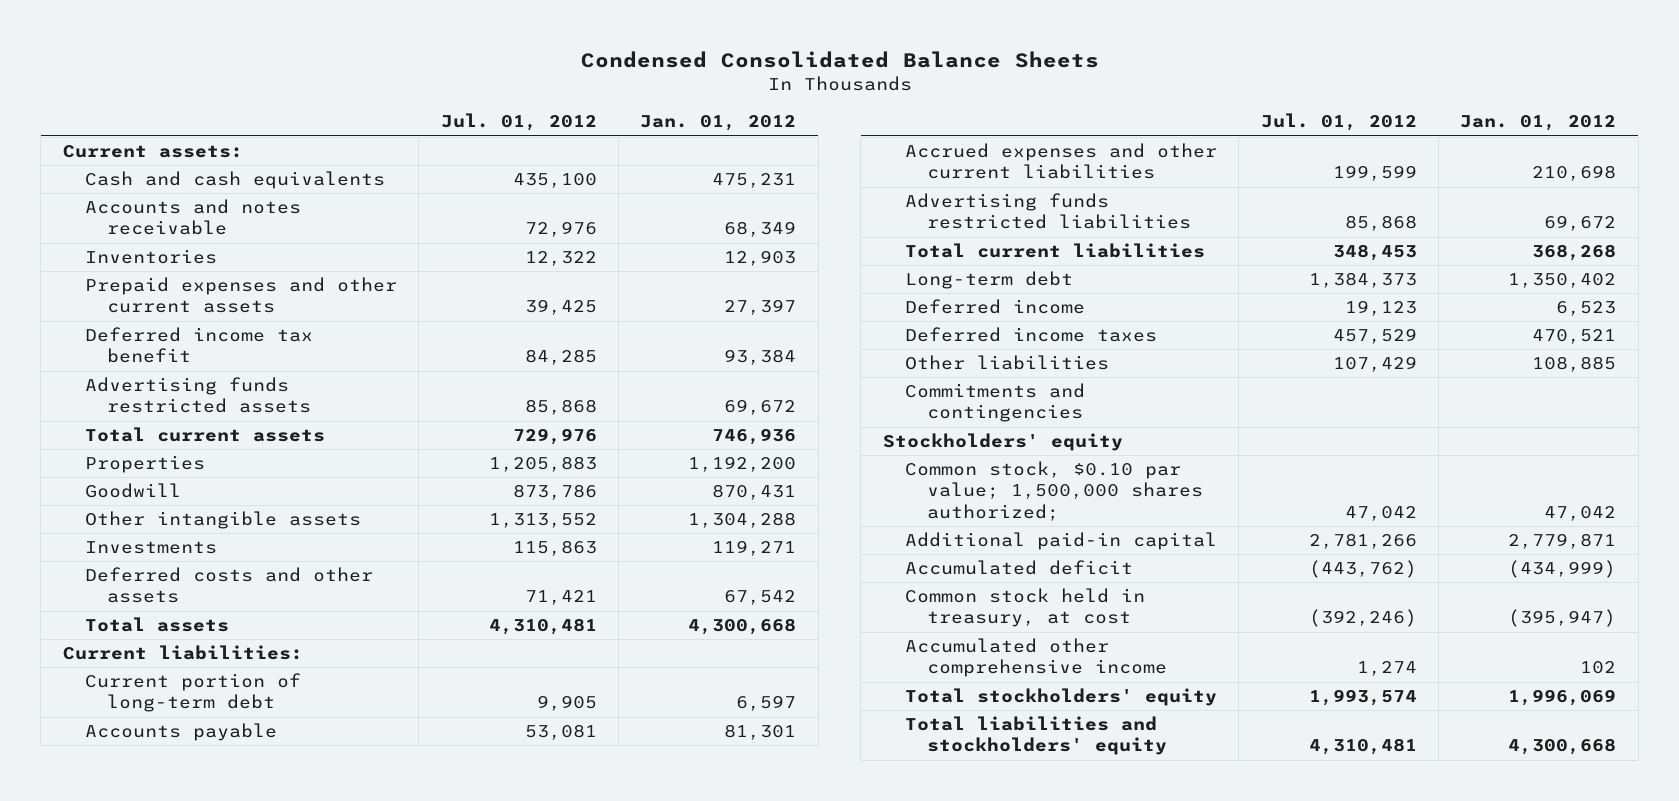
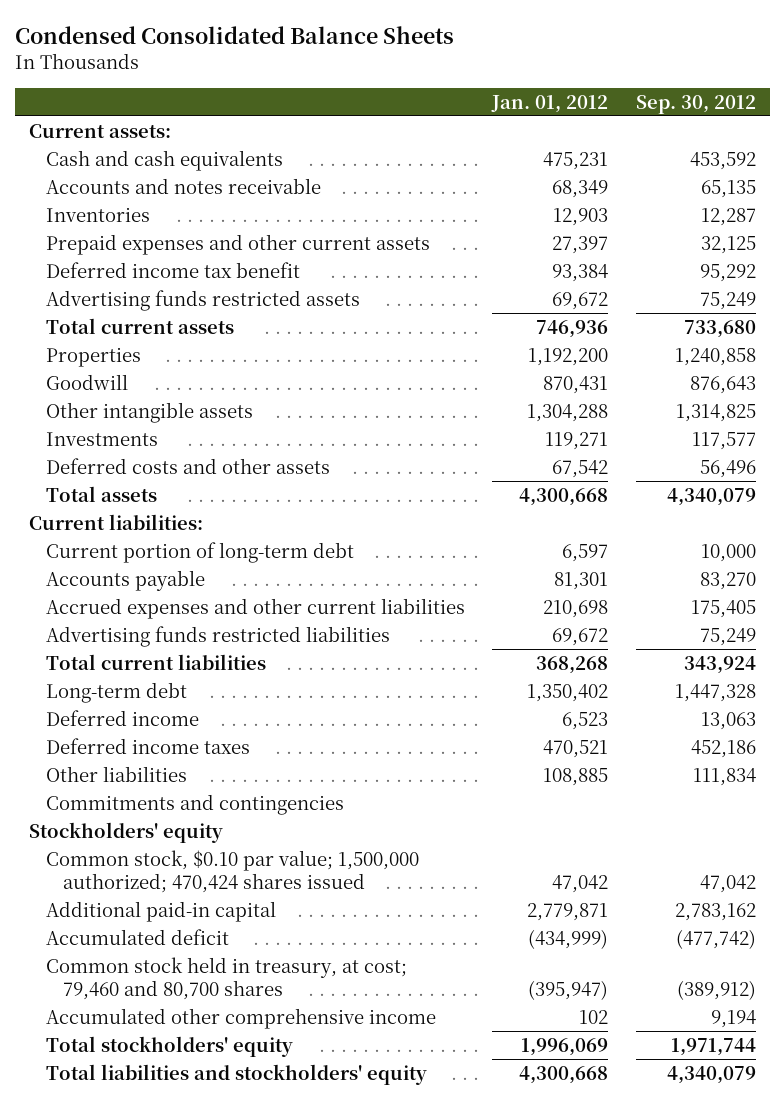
[440,113,597,132] Jul. 01, 2012 -> none
none -> [635,94,756,114] Sep. 30, 2012
[904,461,1204,521] Common stock, $0.10 par value; 1,500,000 shares authorized; -> [45,849,419,893] Common stock, $0.10 par value; 1,500,000 authorized; 470,424 shares issued
[904,588,1145,628] Common stock held in treasury, at cost -> [45,956,407,1000] Common stock held in treasury, at cost; 79,460 and 80,700 shares

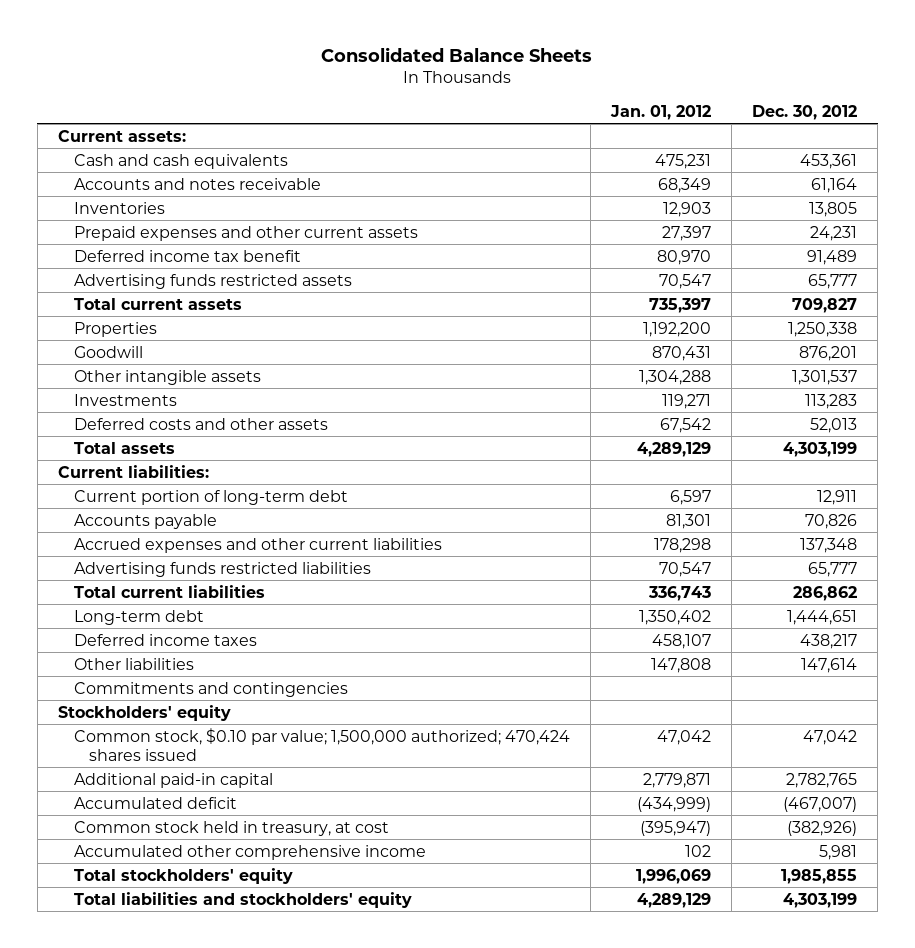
[14,25,454,44] Condensed Consolidated Balance Sheets -> [321,46,593,62] Consolidated Balance Sheets
[635,94,756,114] Sep. 30, 2012 -> none
none -> [752,104,858,120] Dec. 30, 2012
[552,263,609,282] 93,384 -> [656,249,711,265] 80,970
[552,291,609,310] 69,672 -> [658,273,711,289] 70,547
[536,319,609,338] 746,936 -> [648,297,711,313] 735,397
[519,487,609,506] 4,300,668 -> [636,441,711,457] 4,289,129
[543,599,609,618] 210,698 -> [653,537,711,553] 178,298
[552,627,609,646] 69,672 -> [658,561,711,577] 70,547
[536,655,609,674] 368,268 -> [647,585,711,601] 336,743
[45,709,199,726] Deferred income -> none
[543,739,609,758] 470,521 -> [651,633,711,649] 458,107
[543,767,609,786] 108,885 -> [650,657,711,673] 147,808
[45,956,407,1000] Common stock held in treasury, at cost; 79,460 and 80,700 shares -> [73,820,389,836] Common stock held in treasury, at cost
[519,1065,609,1084] 4,300,668 -> [636,892,711,908] 4,289,129

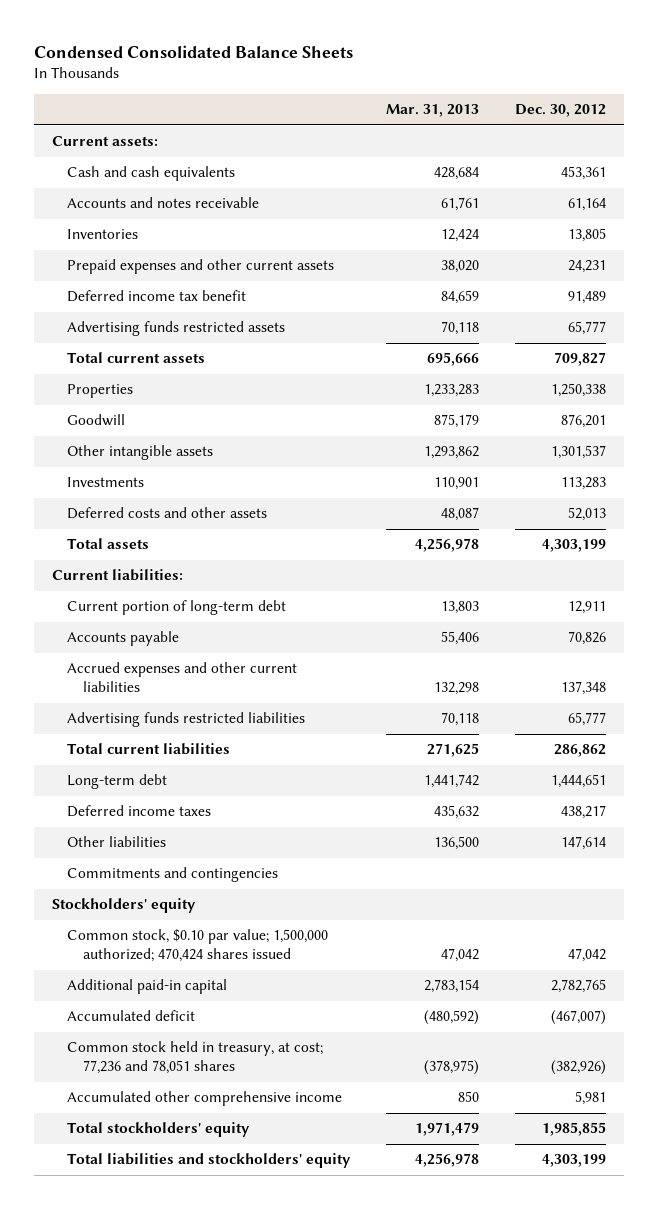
[321,46,593,62] Consolidated Balance Sheets -> [34,44,354,58] Condensed Consolidated Balance Sheets
[609,104,711,120] Jan. 01, 2012 -> none
none -> [386,104,480,118] Mar. 31, 2013
[73,820,389,836] Common stock held in treasury, at cost -> [67,1041,324,1075] Common stock held in treasury, at cost; 77,236 and 78,051 shares

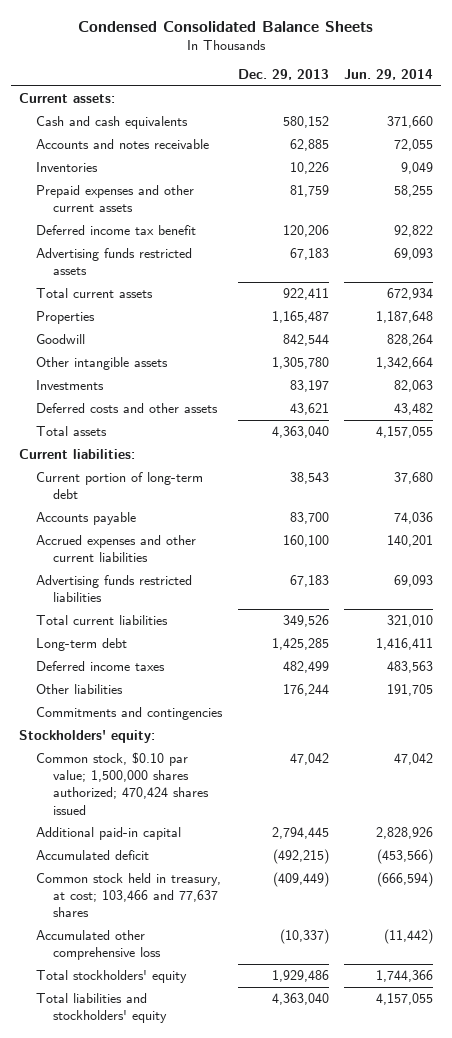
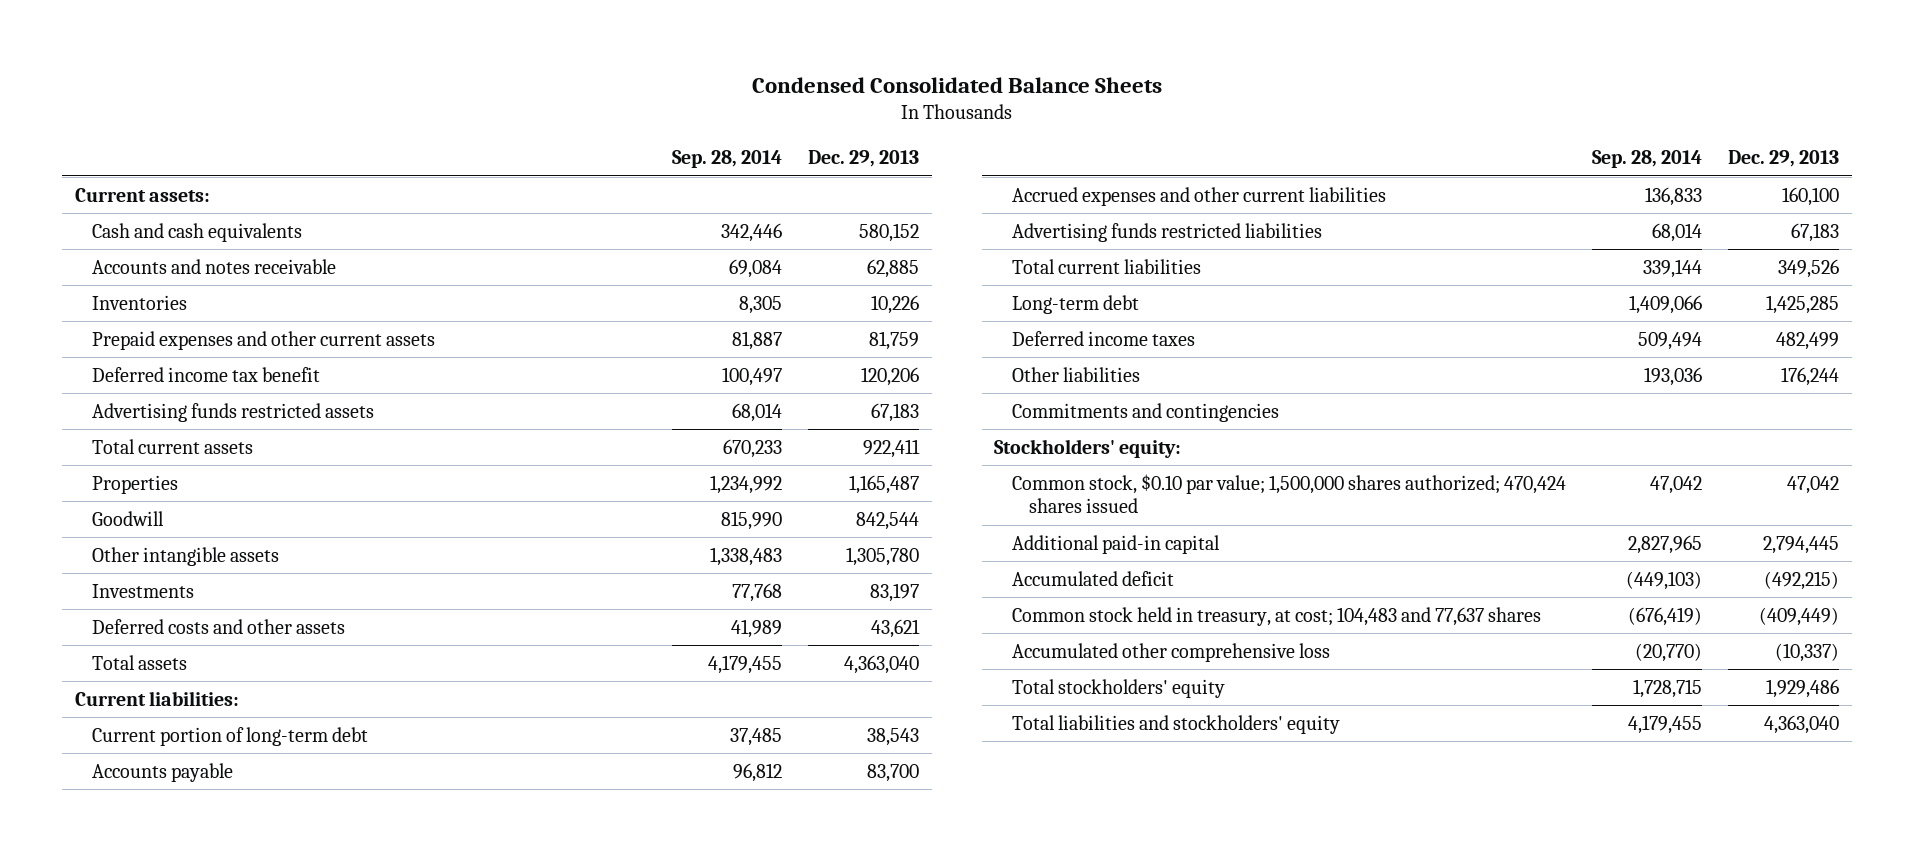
[344,68,434,80] Jun. 29, 2014 -> none
none -> [672,150,783,169] Sep. 28, 2014
[35,873,221,918] Common stock held in treasury, at cost; 103,466 and 77,637 shares -> [1011,606,1541,626] Common stock held in treasury, at cost; 104,483 and 77,637 shares

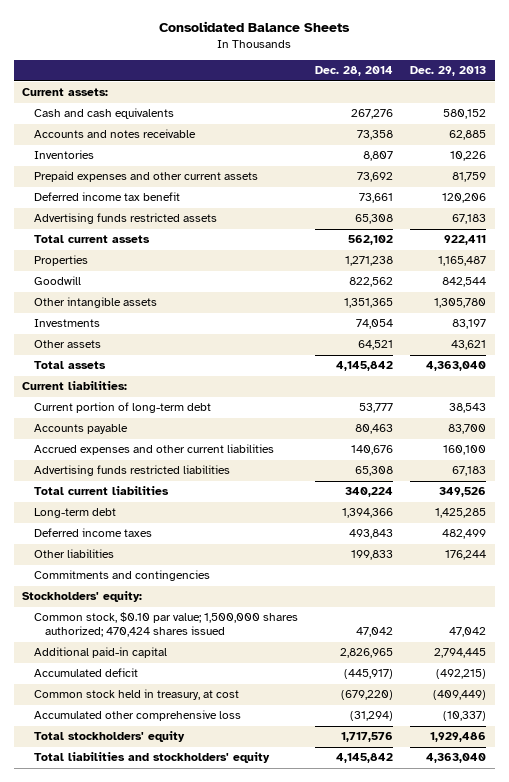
[751,76,1162,93] Condensed Consolidated Balance Sheets -> [159,21,351,33] Consolidated Balance Sheets
[672,150,783,169] Sep. 28, 2014 -> none
none -> [315,66,394,77] Dec. 28, 2014
[92,618,346,634] Deferred costs and other assets -> [33,340,101,349] Other assets
[1011,606,1541,626] Common stock held in treasury, at cost; 104,483 and 77,637 shares -> [33,689,239,701] Common stock held in treasury, at cost

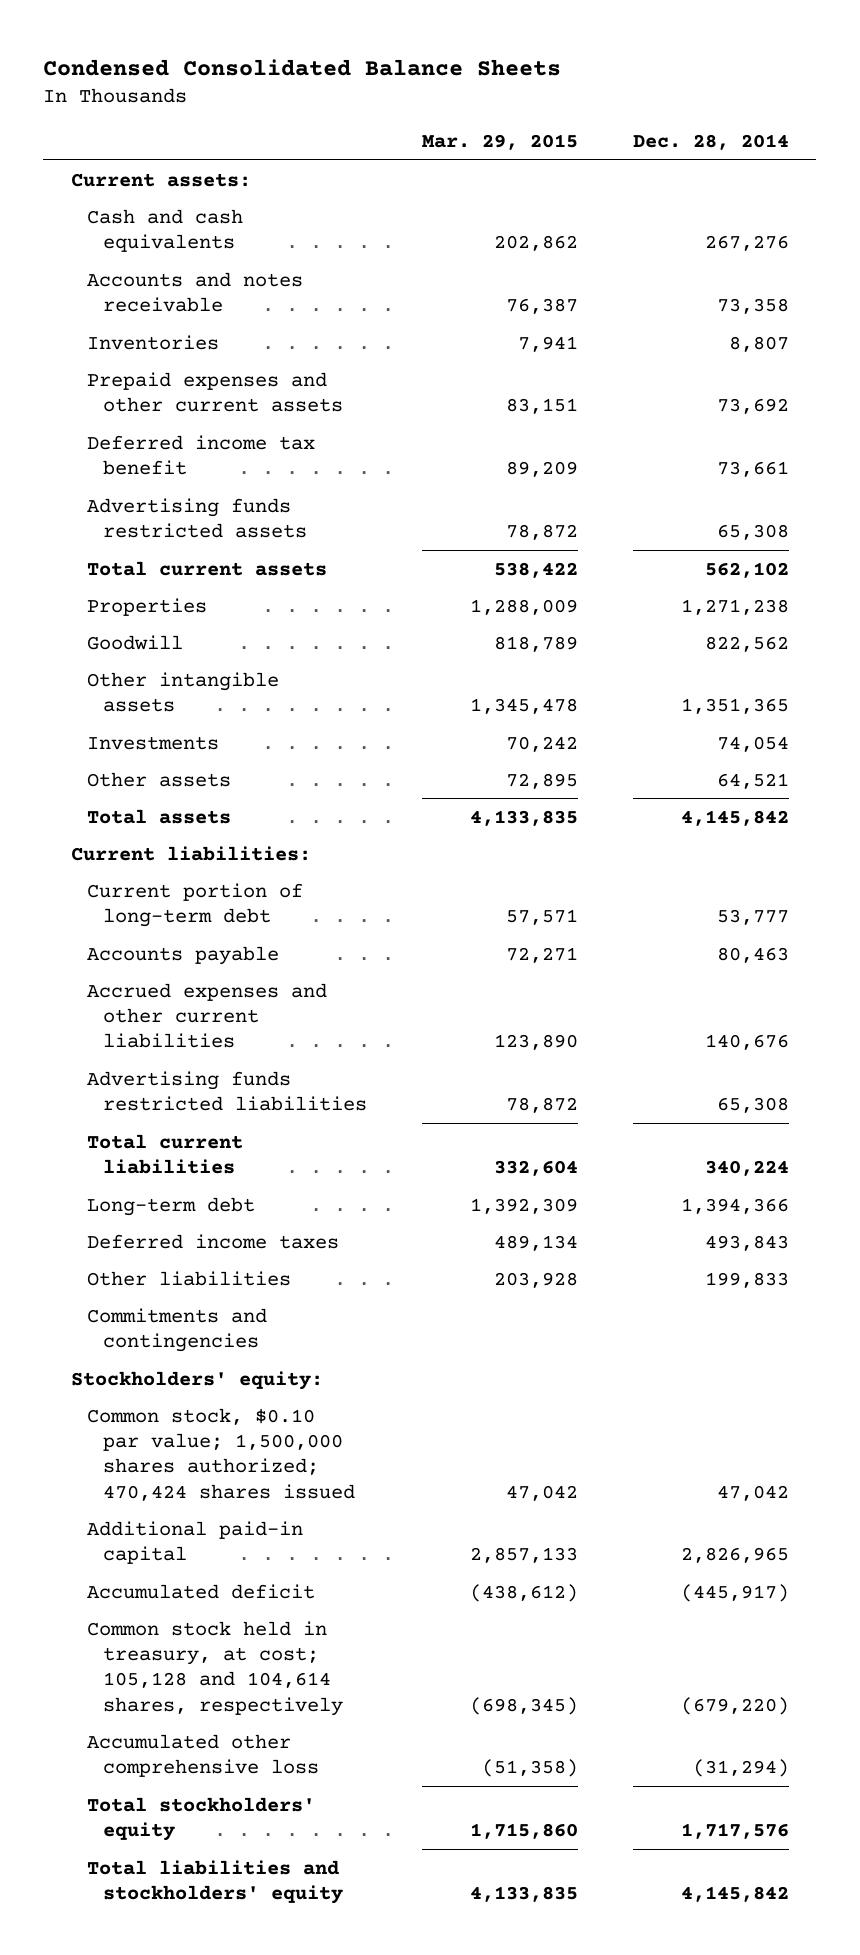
[159,21,351,33] Consolidated Balance Sheets -> [43,58,562,76] Condensed Consolidated Balance Sheets
[410,66,487,77] Dec. 29, 2013 -> none
none -> [421,134,578,151] Mar. 29, 2015
[33,689,239,701] Common stock held in treasury, at cost -> [86,1620,343,1716] Common stock held in treasury, at cost; 105,128 and 104,614 shares, respectively

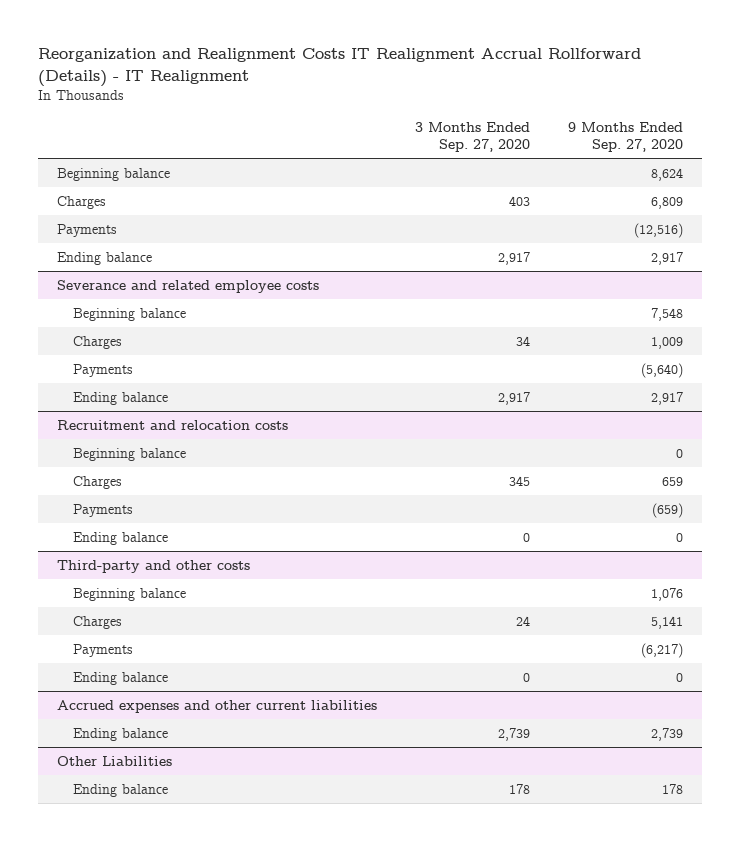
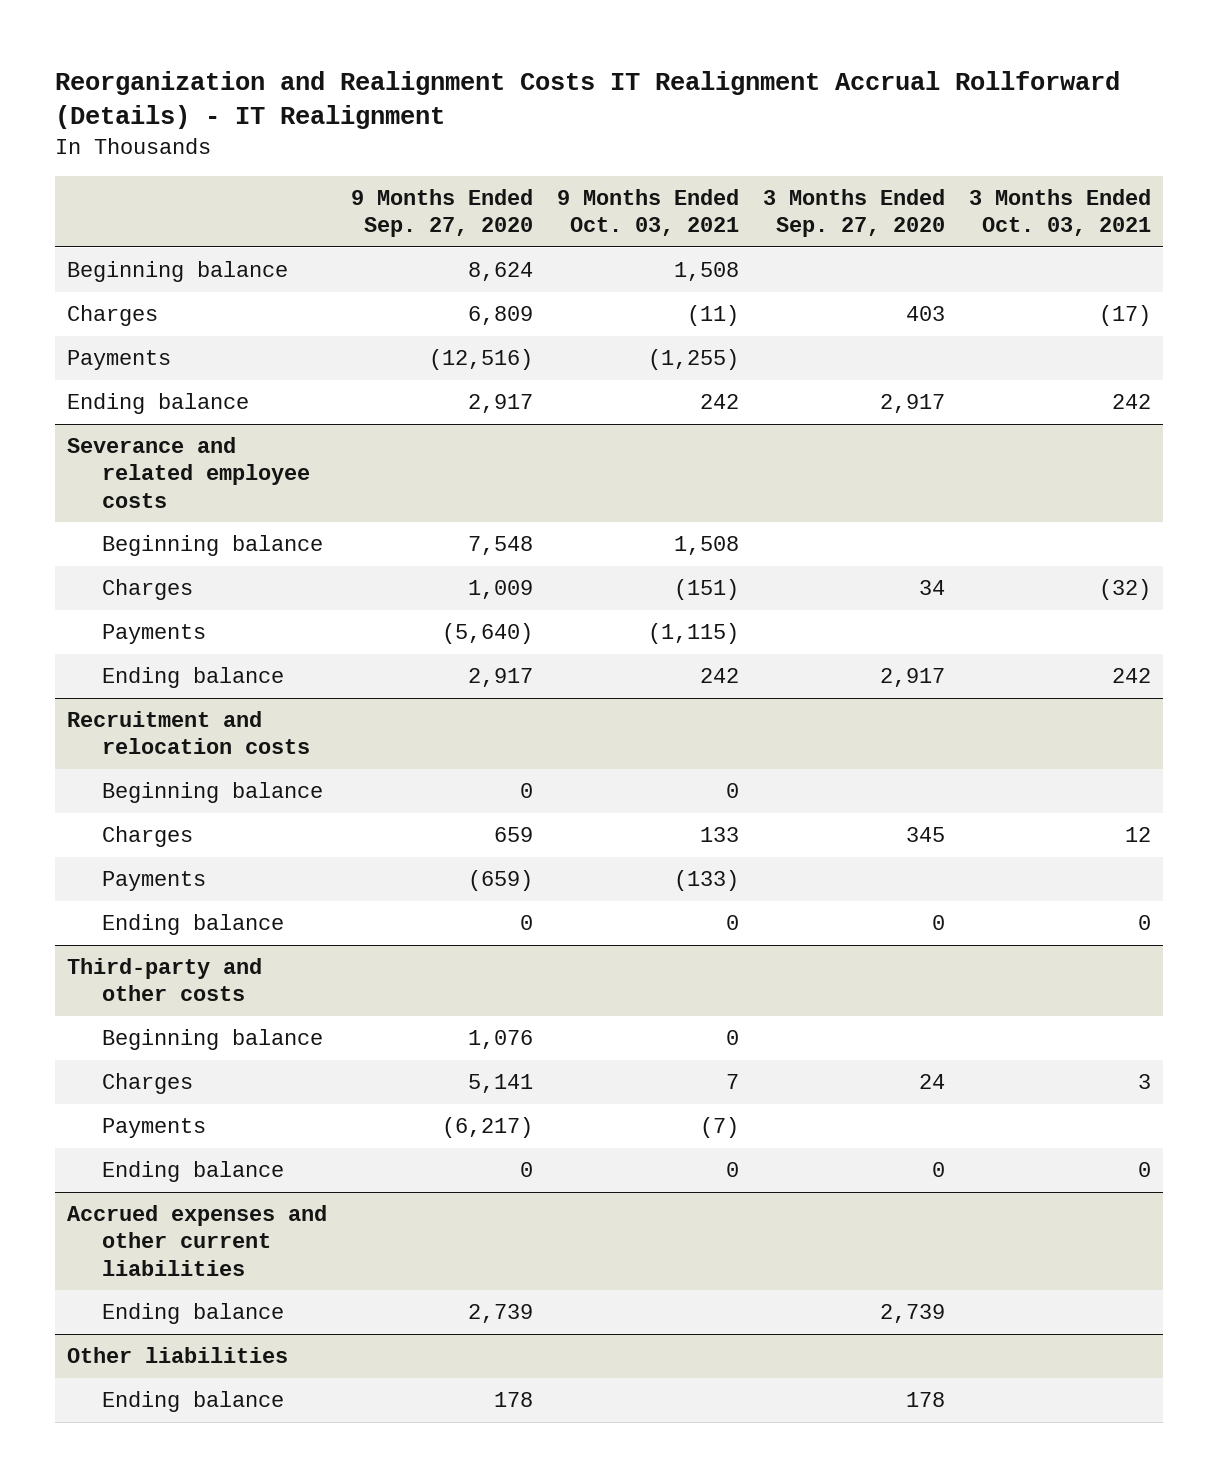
none -> [557,189,740,237] 9 Months Ended Oct. 03, 2021
none -> [969,189,1152,237] 3 Months Ended Oct. 03, 2021
[56,755,172,766] Other Liabilities -> [67,1347,289,1364] Other liabilities

